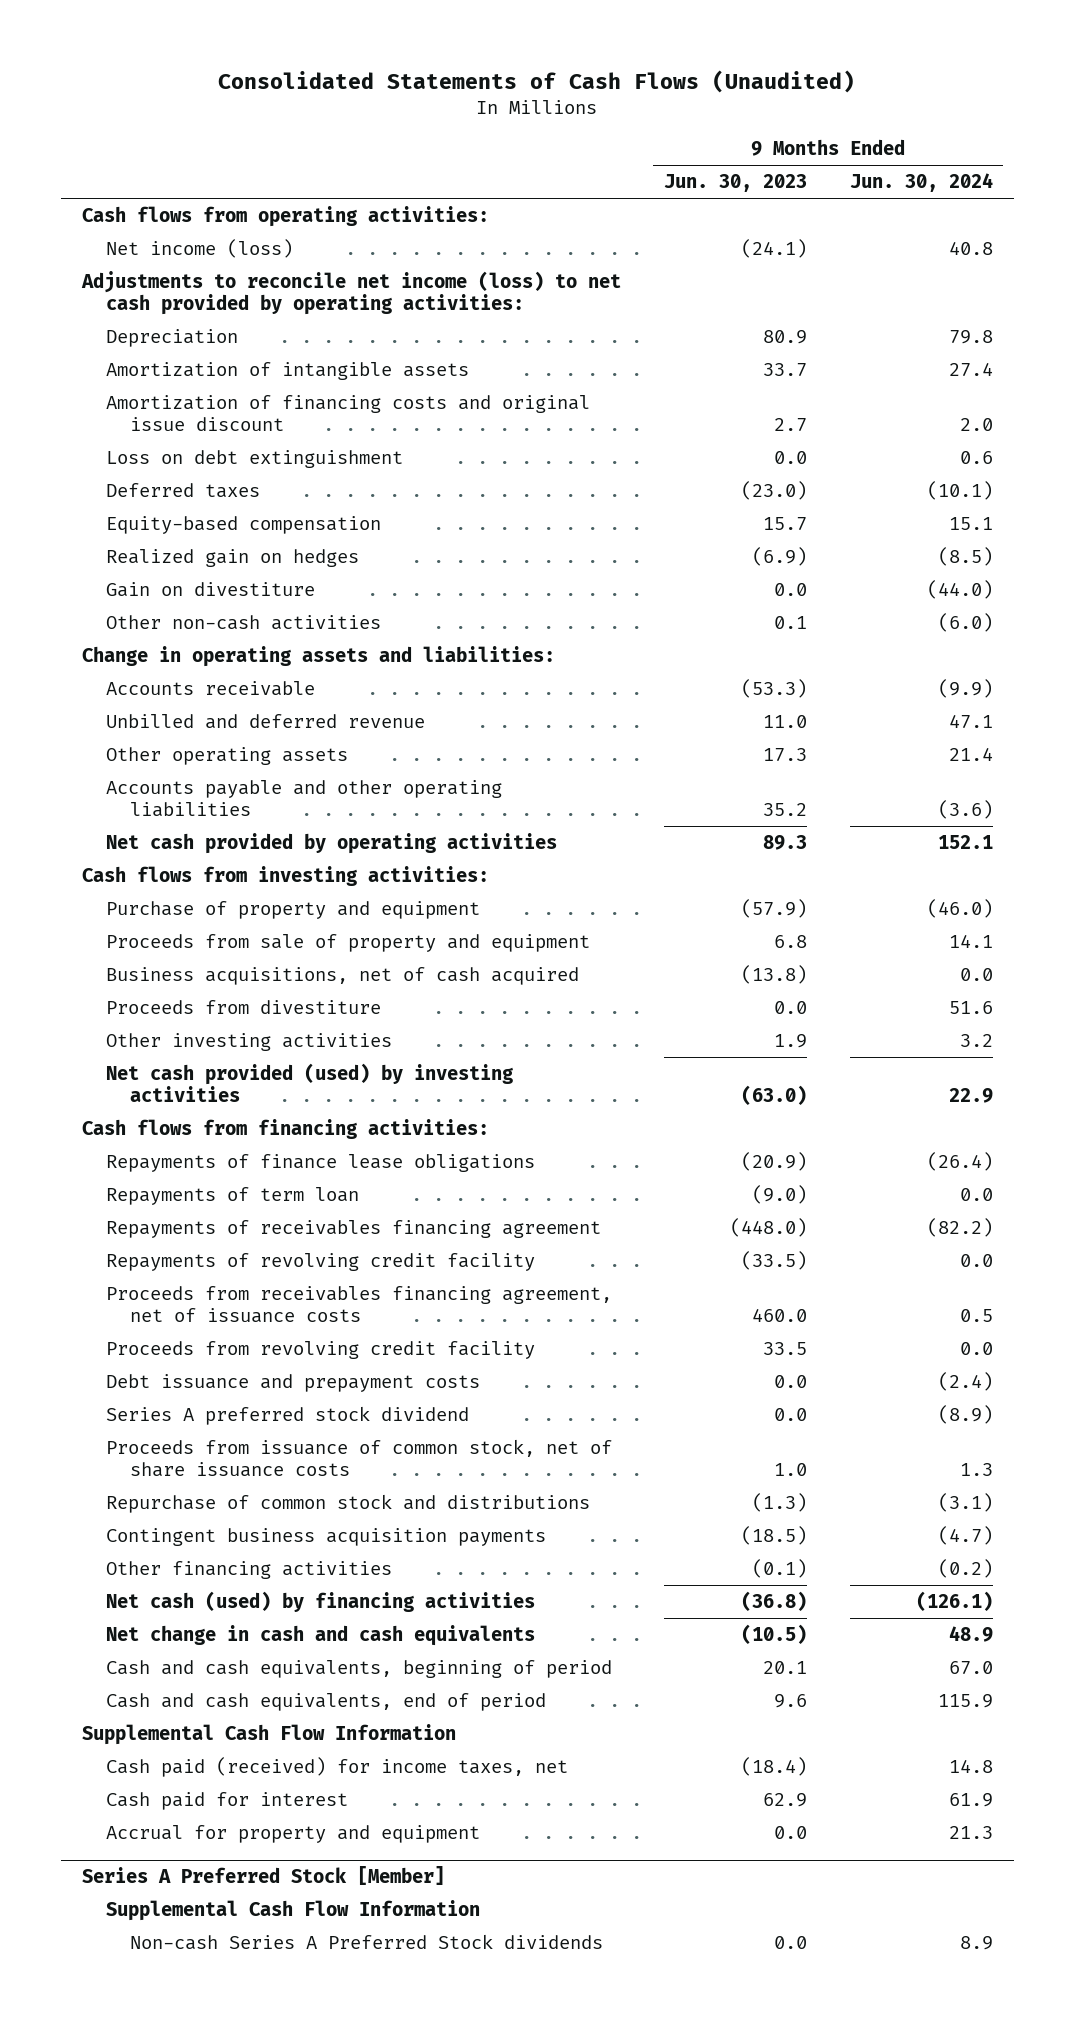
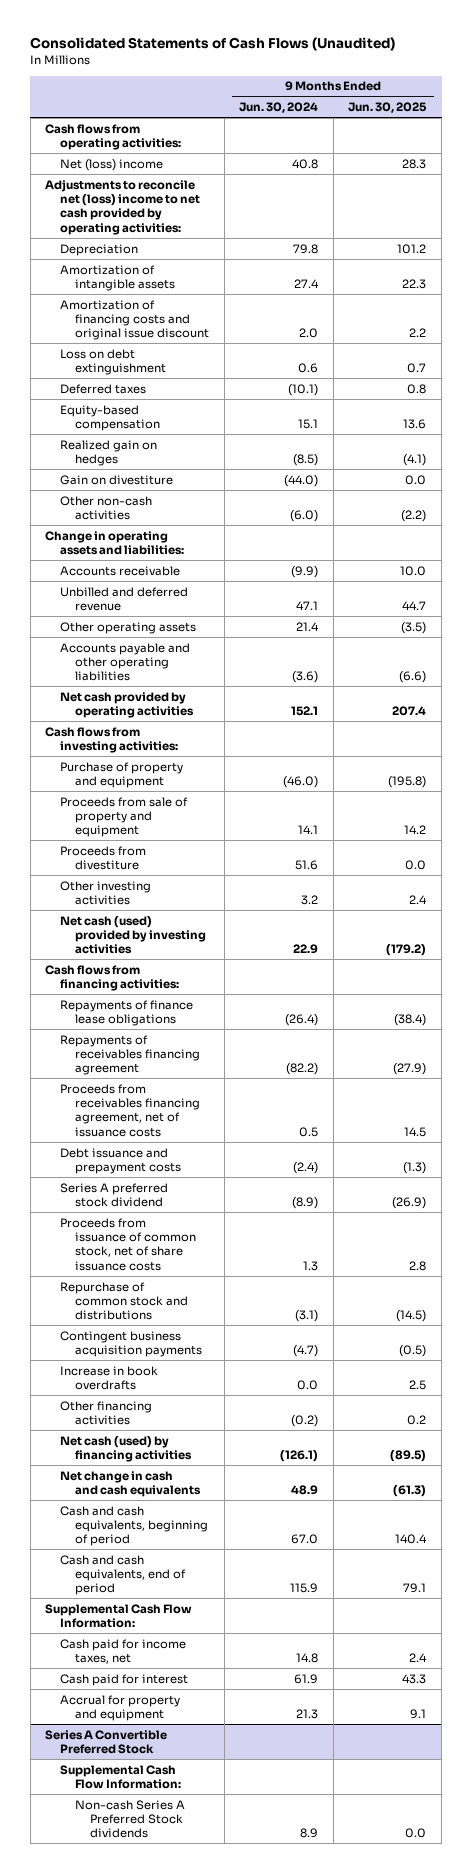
[663,174,807,193] Jun. 30, 2023 -> none
none -> [348,102,428,114] Jun. 30, 2025
[106,238,294,258] Net income (loss) -> [60,158,164,171] Net (loss) income
[80,270,621,316] Adjustments to reconcile net income (loss) to net cash provided by operating activities: -> [45,179,201,235] Adjustments to reconcile net (loss) income to net cash provided by operating activities:
[106,966,580,985] Business acquisitions, net of cash acquired -> none
[106,1062,514,1103] Net cash provided (used) by investing activities -> [60,915,206,955] Net cash (used) provided by investing activities
[106,1186,360,1205] Repayments of term loan -> none
[106,1252,536,1271] Repayments of revolving credit facility -> none
[106,1340,536,1359] Proceeds from revolving credit facility -> none
none -> [60,1365,159,1390] Increase in book overdrafts
[81,1723,456,1745] Supplemental Cash Flow Information -> [45,1603,193,1628] Supplemental Cash Flow Information:
[106,1756,569,1777] Cash paid (received) for income taxes, net -> [60,1638,187,1664] Cash paid for income taxes, net
[81,1866,445,1886] Series A Preferred Stock [Member] -> [45,1729,168,1754] Series A Convertible Preferred Stock
[106,1899,481,1921] Supplemental Cash Flow Information -> [60,1764,181,1789] Supplemental Cash Flow Information:

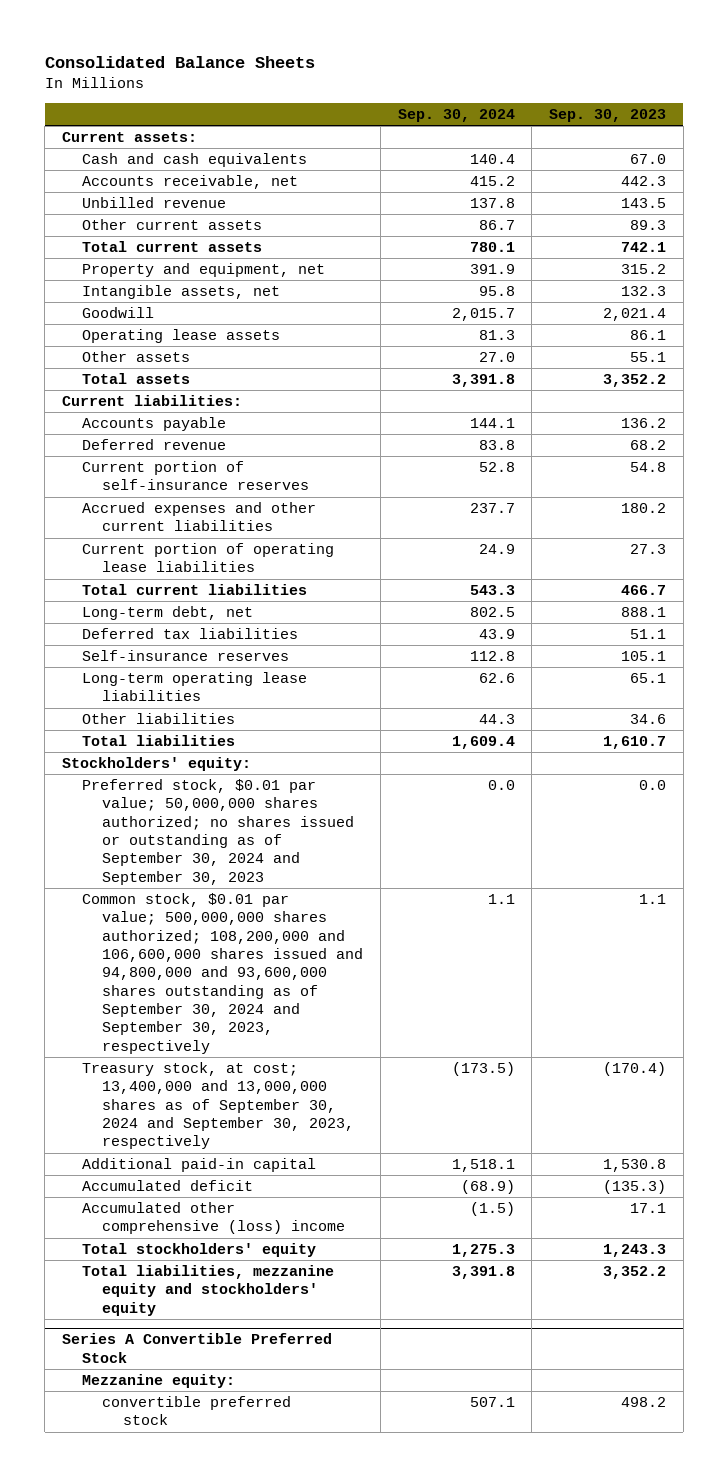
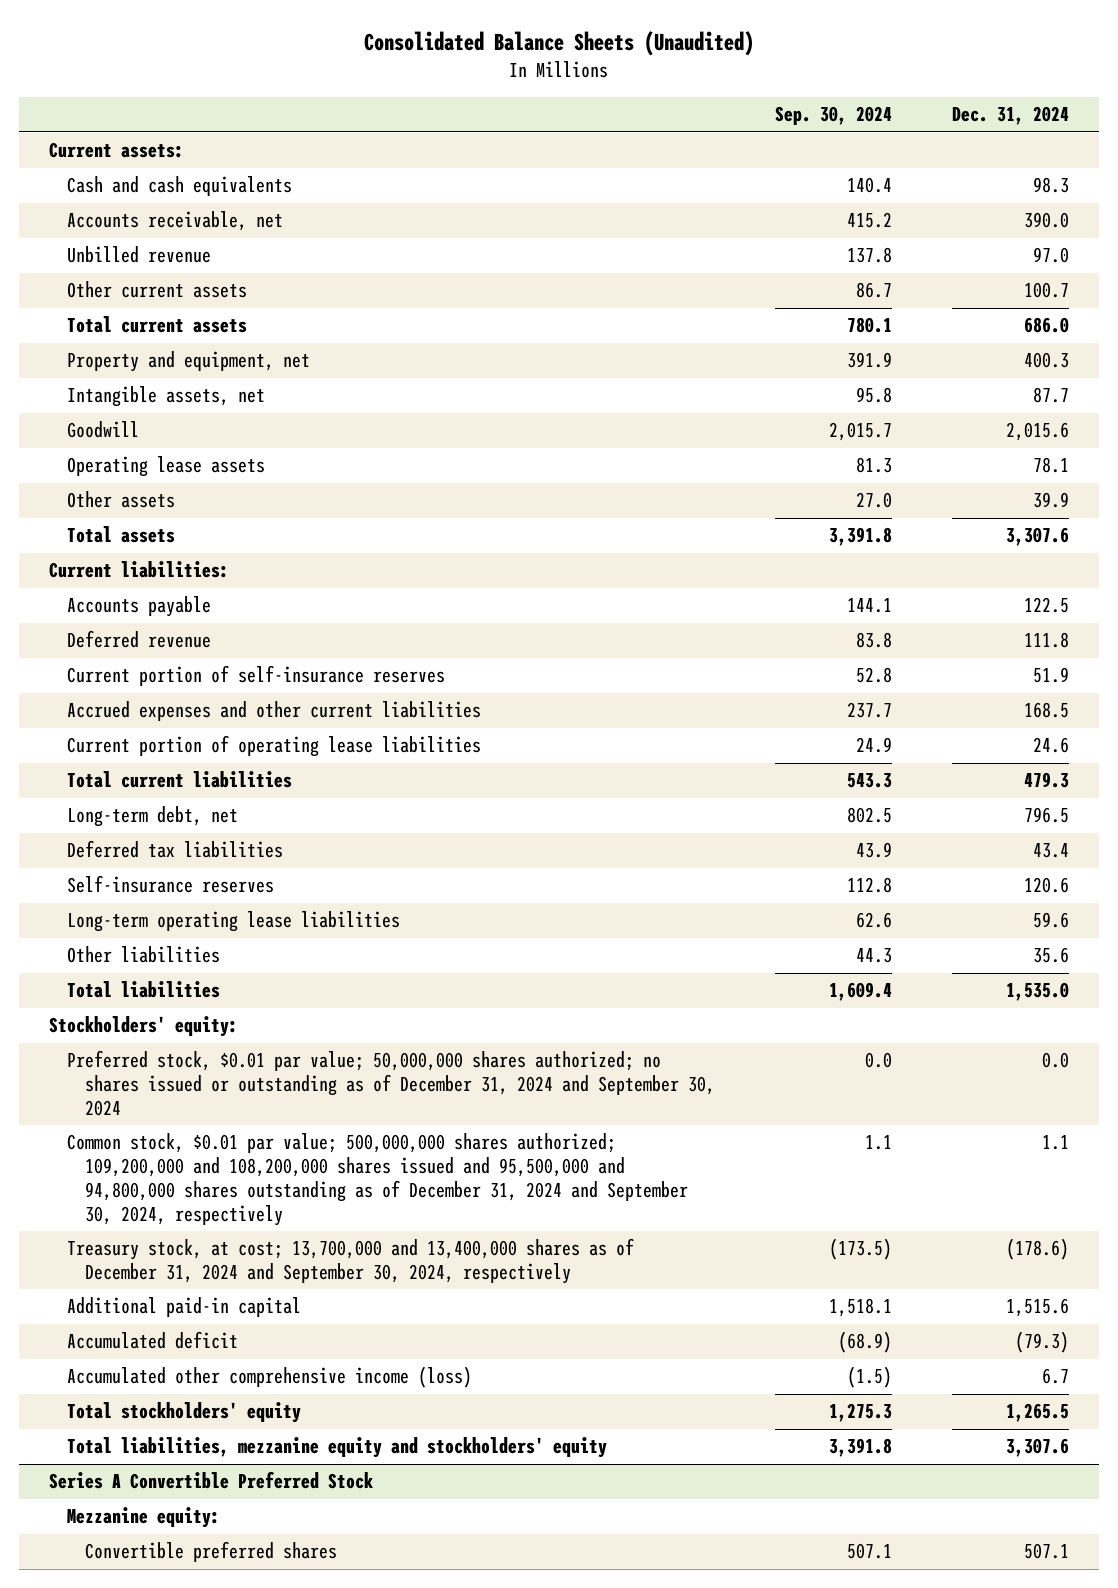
[44,55,315,68] Consolidated Balance Sheets -> [363,31,754,57] Consolidated Balance Sheets (Unaudited)
[549,109,667,123] Sep. 30, 2023 -> none
none -> [951,106,1069,126] Dec. 31, 2024
[82,779,355,885] Preferred stock, $0.01 par value; 50,000,000 shares authorized; no shares issued or outstanding as of September 30, 2024 and September 30, 2023 -> [67,1050,716,1116] Preferred stock, $0.01 par value; 50,000,000 shares authorized; no shares issued or outstanding as of December 31, 2024 and September 30, 2024
[82,893,364,1054] Common stock, $0.01 par value; 500,000,000 shares authorized; 108,200,000 and 106,600,000 shares issued and 94,800,000 and 93,600,000 shares outstanding as of September 30, 2024 and September 30, 2023, respectively -> [67,1133,689,1226] Common stock, $0.01 par value; 500,000,000 shares authorized; 109,200,000 and 108,200,000 shares issued and 95,500,000 and 94,800,000 shares outstanding as of December 31, 2024 and September 30, 2024, respectively
[82,1062,355,1150] Treasury stock, at cost; 13,400,000 and 13,000,000 shares as of September 30, 2024 and September 30, 2023, respectively -> [67,1238,635,1285] Treasury stock, at cost; 13,700,000 and 13,400,000 shares as of December 31, 2024 and September 30, 2024, respectively
[82,1202,346,1235] Accumulated other comprehensive (loss) income -> [67,1366,473,1389] Accumulated other comprehensive income (loss)
[102,1396,292,1426] convertible preferred stock -> [85,1541,338,1563] Convertible preferred shares

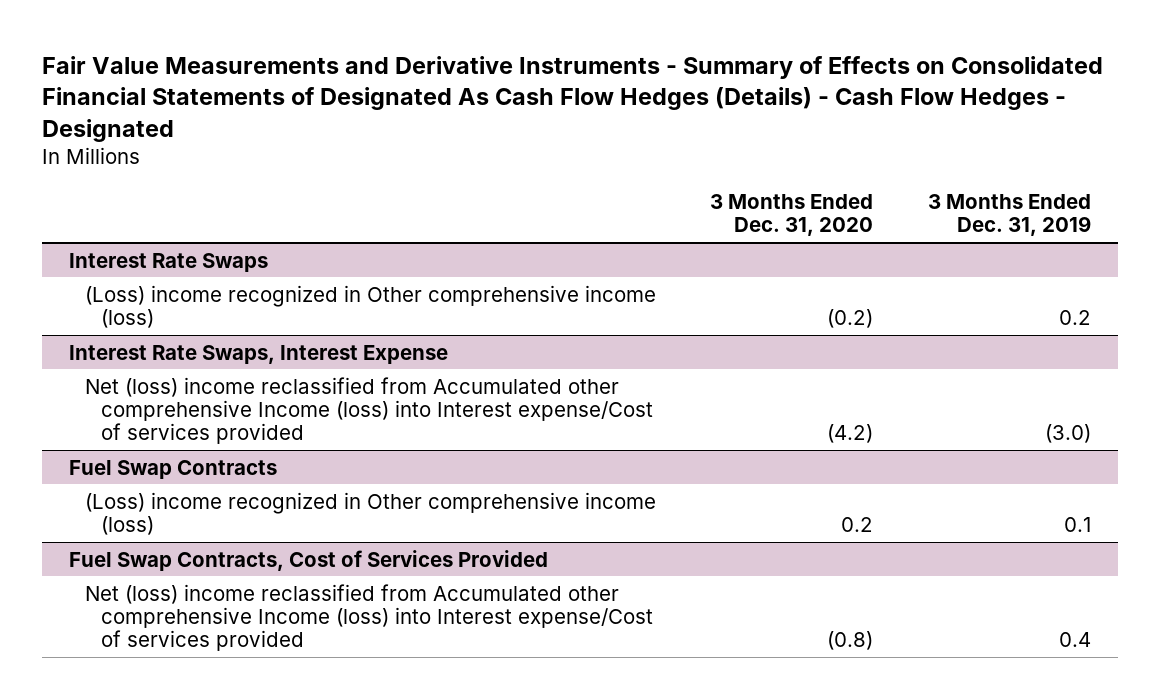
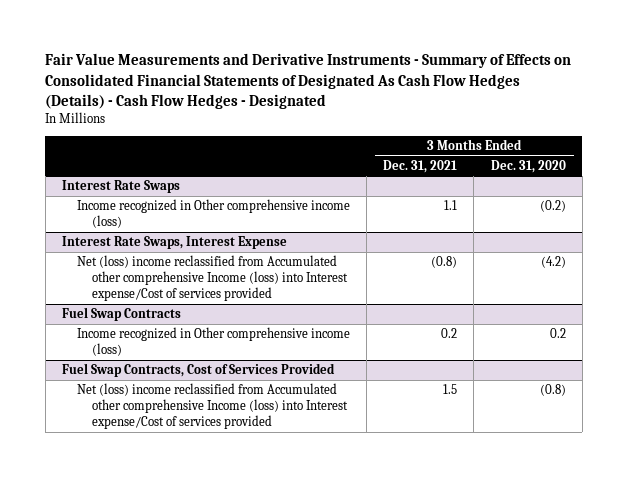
[927,193,1091,237] 3 Months Ended Dec. 31, 2019 -> none
none -> [383,160,458,174] Dec. 31, 2021
[84,284,656,329] (Loss) income recognized in Other comprehensive income (loss) -> [77,199,351,229] Income recognized in Other comprehensive income (loss)
[84,491,656,536] (Loss) income recognized in Other comprehensive income (loss) -> [77,327,351,357] Income recognized in Other comprehensive income (loss)

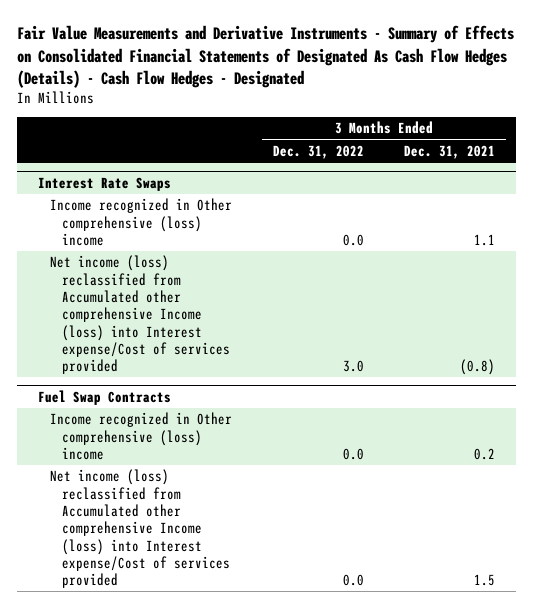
[490,160,566,174] Dec. 31, 2020 -> none
none -> [272,144,364,159] Dec. 31, 2022
[61,236,287,250] Interest Rate Swaps, Interest Expense -> none
[77,199,351,229] Income recognized in Other comprehensive income (loss) -> [49,198,232,246] Income recognized in Other comprehensive (loss) income
[77,255,349,302] Net (loss) income reclassified from Accumulated other comprehensive Income (loss) into Interest expense/Cost of services provided -> [49,255,230,375] Net income (loss) reclassified from Accumulated other comprehensive Income (loss) into Interest expense/Cost of services provided
[61,363,335,378] Fuel Swap Contracts, Cost of Services Provided -> none
[77,327,351,357] Income recognized in Other comprehensive income (loss) -> [49,412,232,460] Income recognized in Other comprehensive (loss) income
[77,383,349,430] Net (loss) income reclassified from Accumulated other comprehensive Income (loss) into Interest expense/Cost of services provided -> [49,469,230,589] Net income (loss) reclassified from Accumulated other comprehensive Income (loss) into Interest expense/Cost of services provided

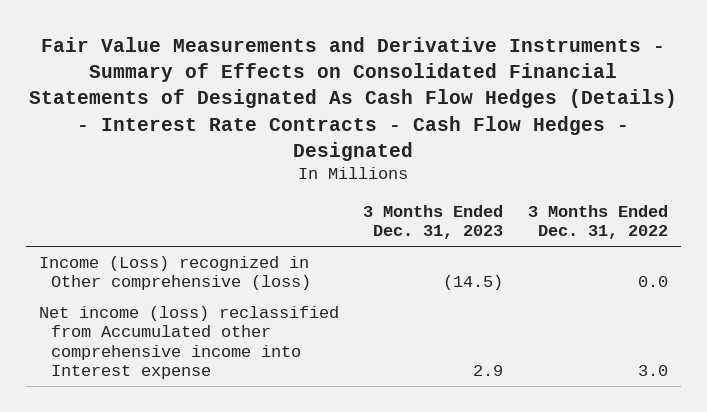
[17,25,515,88] Fair Value Measurements and Derivative Instruments - Summary of Effects on Consolidated Financial Statements of Designated As Cash Flow Hedges (Details) - Cash Flow Hedges - Designated -> [29,37,678,161] Fair Value Measurements and Derivative Instruments - Summary of Effects on Consolidated Financial Statements of Designated As Cash Flow Hedges (Details) - Interest Rate Contracts - Cash Flow Hedges - Designated
[404,144,496,159] Dec. 31, 2021 -> none
none -> [363,204,504,240] 3 Months Ended Dec. 31, 2023
[37,176,171,191] Interest Rate Swaps -> none
[37,389,171,405] Fuel Swap Contracts -> none
[49,412,232,460] Income recognized in Other comprehensive (loss) income -> none
[49,469,230,589] Net income (loss) reclassified from Accumulated other comprehensive Income (loss) into Interest expense/Cost of services provided -> none
[49,198,232,246] Income recognized in Other comprehensive (loss) income -> [38,255,312,291] Income (Loss) recognized in Other comprehensive (loss)
[49,255,230,375] Net income (loss) reclassified from Accumulated other comprehensive Income (loss) into Interest expense/Cost of services provided -> [38,305,339,380] Net income (loss) reclassified from Accumulated other comprehensive income into Interest expense

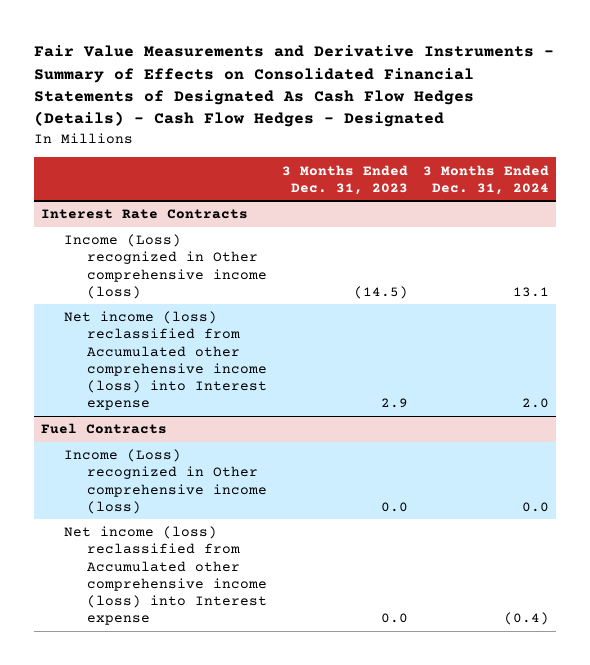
[29,37,678,161] Fair Value Measurements and Derivative Instruments - Summary of Effects on Consolidated Financial Statements of Designated As Cash Flow Hedges (Details) - Interest Rate Contracts - Cash Flow Hedges - Designated -> [33,45,554,128] Fair Value Measurements and Derivative Instruments - Summary of Effects on Consolidated Financial Statements of Designated As Cash Flow Hedges (Details) - Cash Flow Hedges - Designated
[528,204,669,240] 3 Months Ended Dec. 31, 2022 -> none
none -> [422,164,549,195] 3 Months Ended Dec. 31, 2024
none -> [41,209,249,220] Interest Rate Contracts
[38,255,312,291] Income (Loss) recognized in Other comprehensive (loss) -> [64,234,268,299] Income (Loss) recognized in Other comprehensive income (loss)
[38,305,339,380] Net income (loss) reclassified from Accumulated other comprehensive income into Interest expense -> [64,311,268,411] Net income (loss) reclassified from Accumulated other comprehensive income (loss) into Interest expense
none -> [41,423,168,435] Fuel Contracts
none -> [64,449,268,514] Income (Loss) recognized in Other comprehensive income (loss)
none -> [64,526,268,626] Net income (loss) reclassified from Accumulated other comprehensive income (loss) into Interest expense

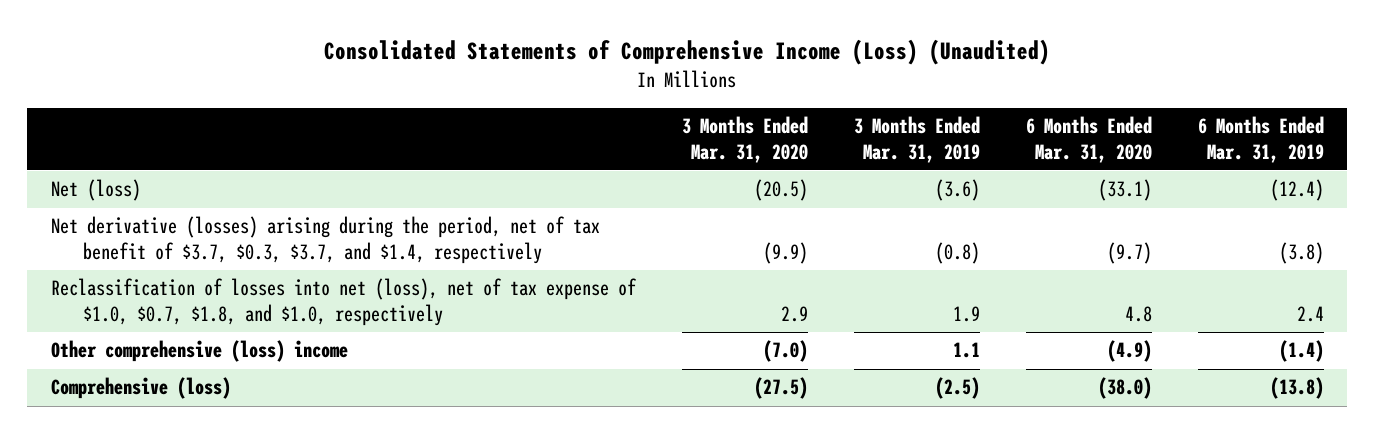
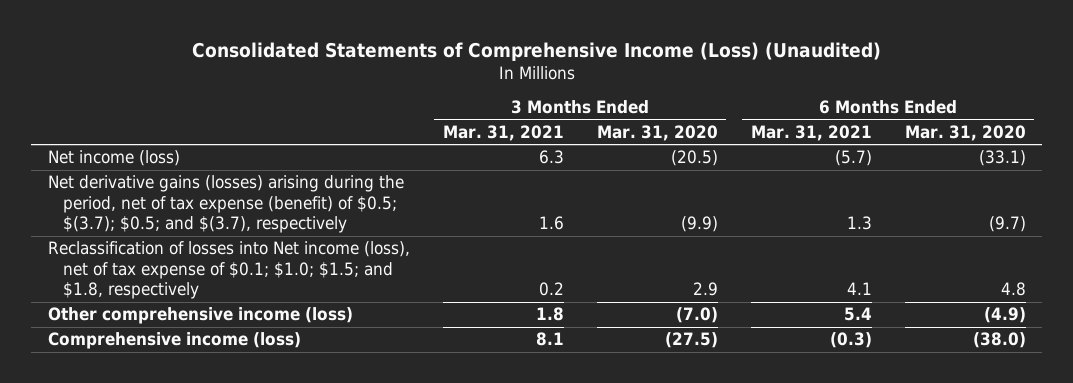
[853,116,980,163] 3 Months Ended Mar. 31, 2019 -> none
[1198,116,1325,163] 6 Months Ended Mar. 31, 2019 -> none
none -> [442,125,564,142] Mar. 31, 2021
none -> [750,125,872,142] Mar. 31, 2021
[50,179,141,202] Net (loss) -> [47,150,180,167] Net income (loss)
[50,216,600,264] Net derivative (losses) arising during the period, net of tax benefit of $3.7, $0.3, $3.7, and $1.4, respectively -> [47,175,404,234] Net derivative gains (losses) arising during the period, net of tax expense (benefit) of $0.5; $(3.7); $0.5; and $(3.7), respectively
[50,278,637,326] Reclassification of losses into net (loss), net of tax expense of $1.0, $0.7, $1.8, and $1.0, respectively -> [47,241,410,300] Reclassification of losses into Net income (loss), net of tax expense of $0.1; $1.0; $1.5; and $1.8, respectively
[50,340,348,363] Other comprehensive (loss) income -> [47,307,353,325] Other comprehensive income (loss)
[50,377,231,400] Comprehensive (loss) -> [47,332,301,350] Comprehensive income (loss)

